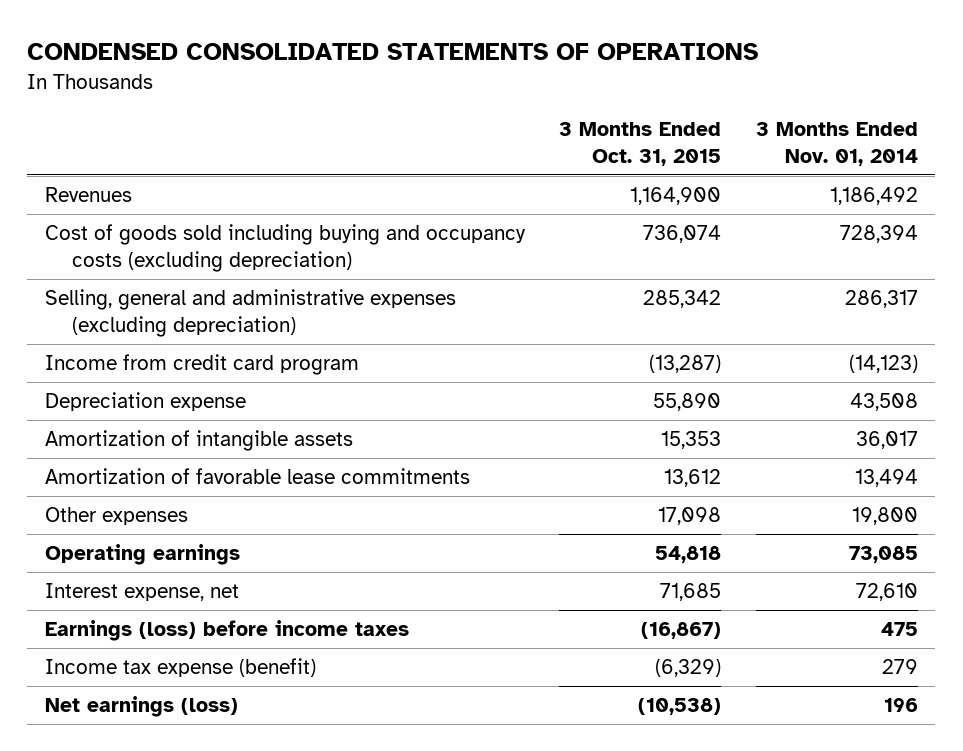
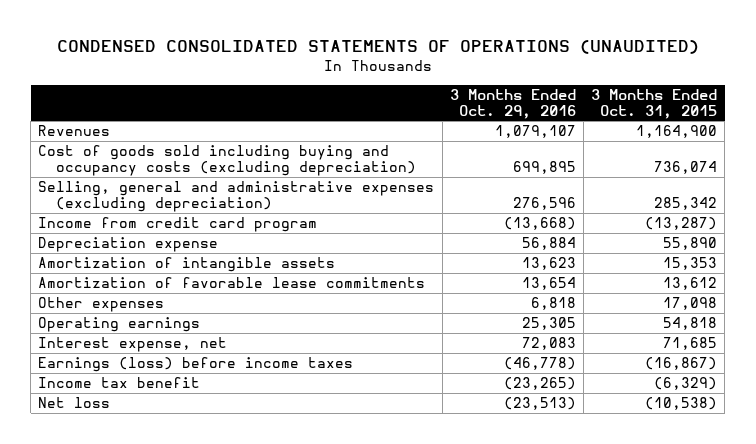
[27,43,759,61] CONDENSED CONSOLIDATED STATEMENTS OF OPERATIONS -> [56,40,699,55] CONDENSED CONSOLIDATED STATEMENTS OF OPERATIONS (UNAUDITED)
[755,122,918,166] 3 Months Ended Nov. 01, 2014 -> none
none -> [449,88,576,119] 3 Months Ended Oct. 29, 2016
[44,658,316,678] Income tax expense (benefit) -> [38,377,201,389] Income tax benefit
[44,696,238,718] Net earnings (loss) -> [38,397,111,409] Net loss

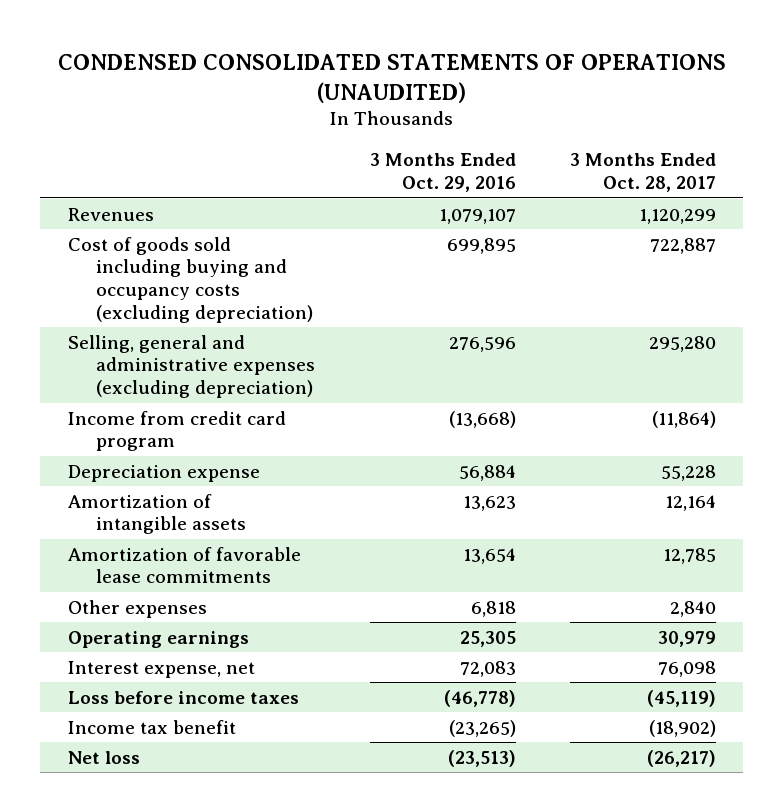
[591,88,718,119] 3 Months Ended Oct. 31, 2015 -> none
none -> [570,153,717,192] 3 Months Ended Oct. 28, 2017
[38,357,354,373] Earnings (loss) before income taxes -> [67,690,299,704] Loss before income taxes

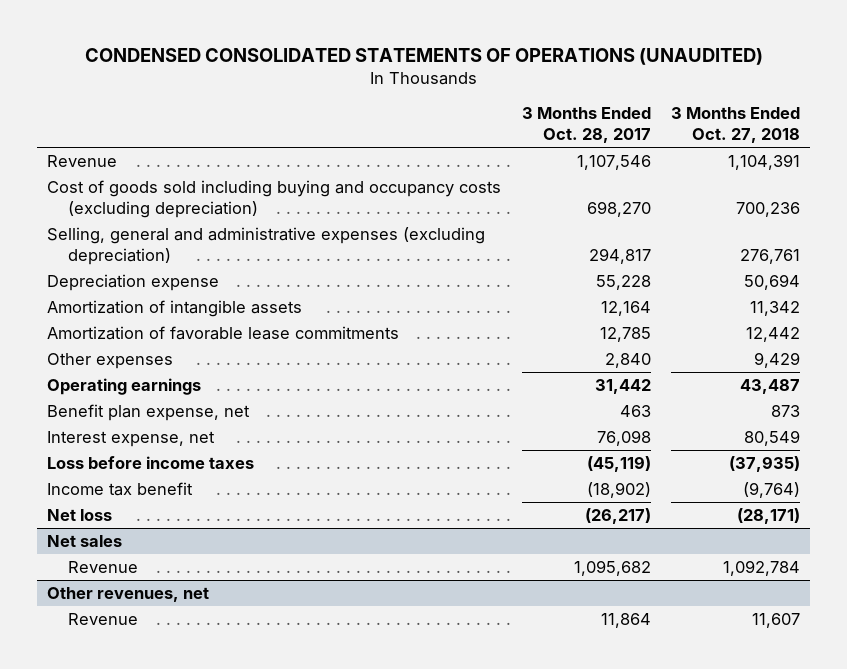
[369,153,516,192] 3 Months Ended Oct. 29, 2016 -> none
none -> [670,107,800,144] 3 Months Ended Oct. 27, 2018
[67,207,154,221] Revenues -> none
[67,410,286,452] Income from credit card program -> none
none -> [47,154,118,167] Revenue
[650,237,717,254] 722,887 -> [586,200,651,217] 698,270
[649,335,717,352] 295,280 -> [588,247,651,264] 294,817
[658,630,717,647] 30,979 -> [594,378,651,394] 31,442
none -> [47,403,251,421] Benefit plan expense, net
none -> [47,534,123,547] Net sales
none -> [68,560,139,573] Revenue
none -> [47,586,210,602] Other revenues, net
none -> [68,612,139,625] Revenue

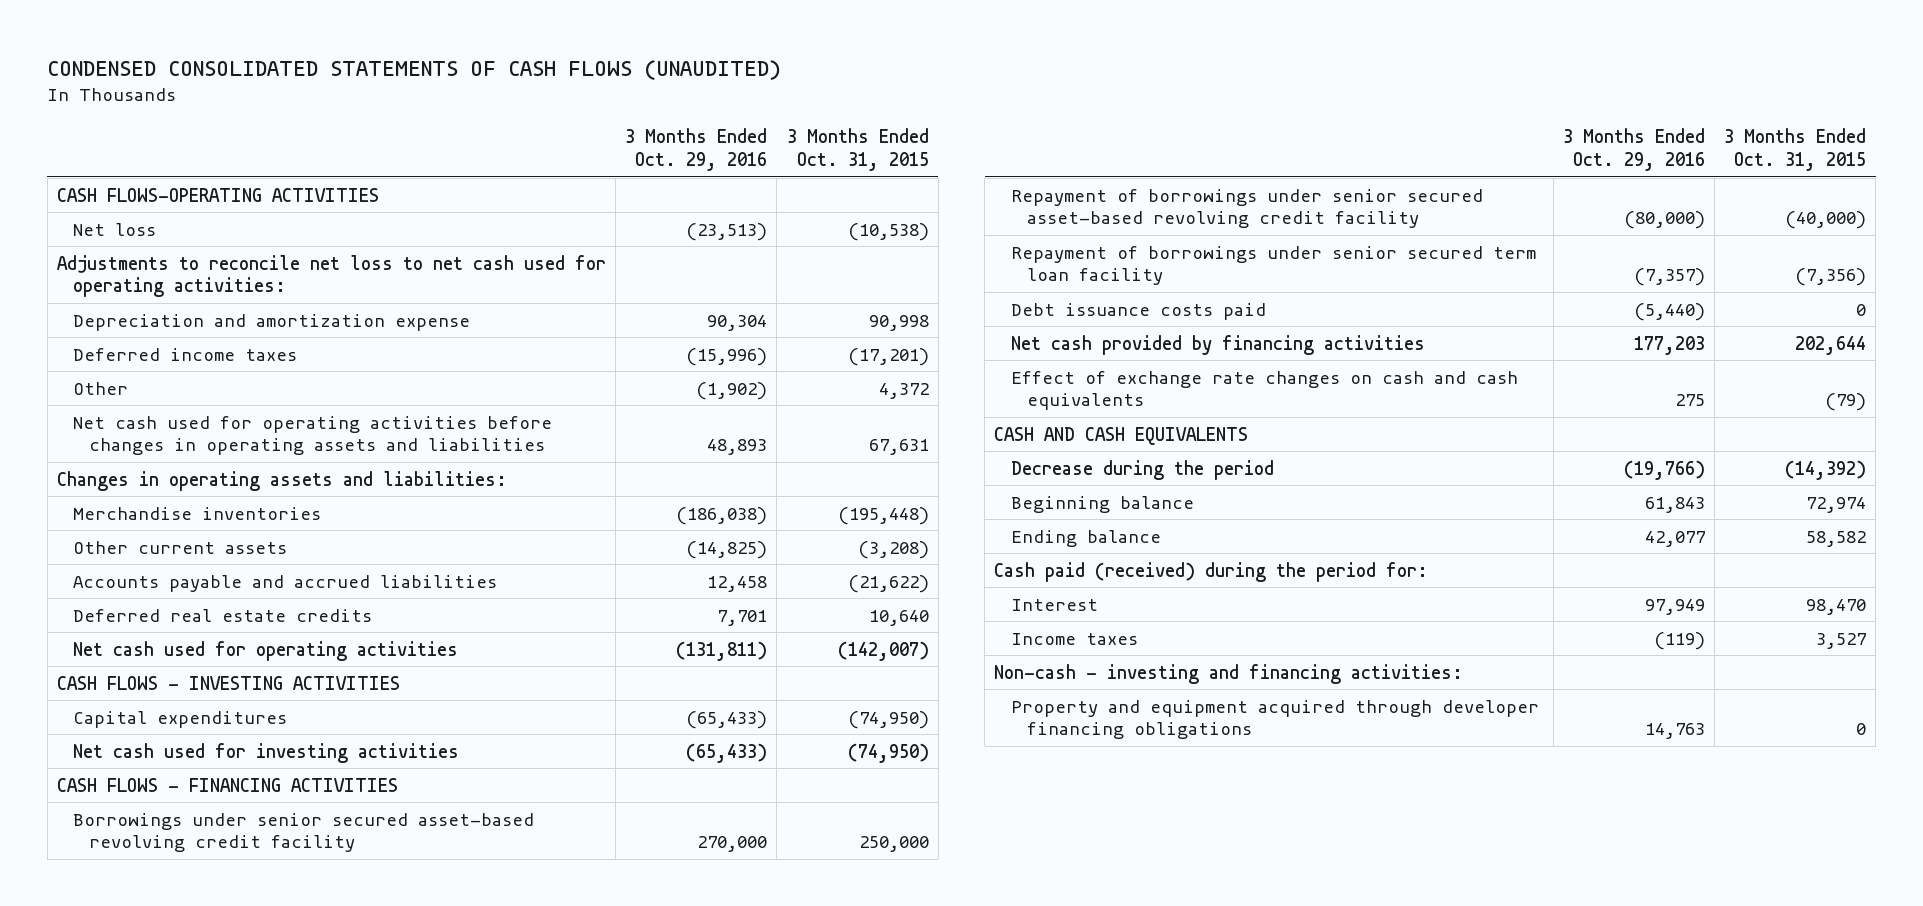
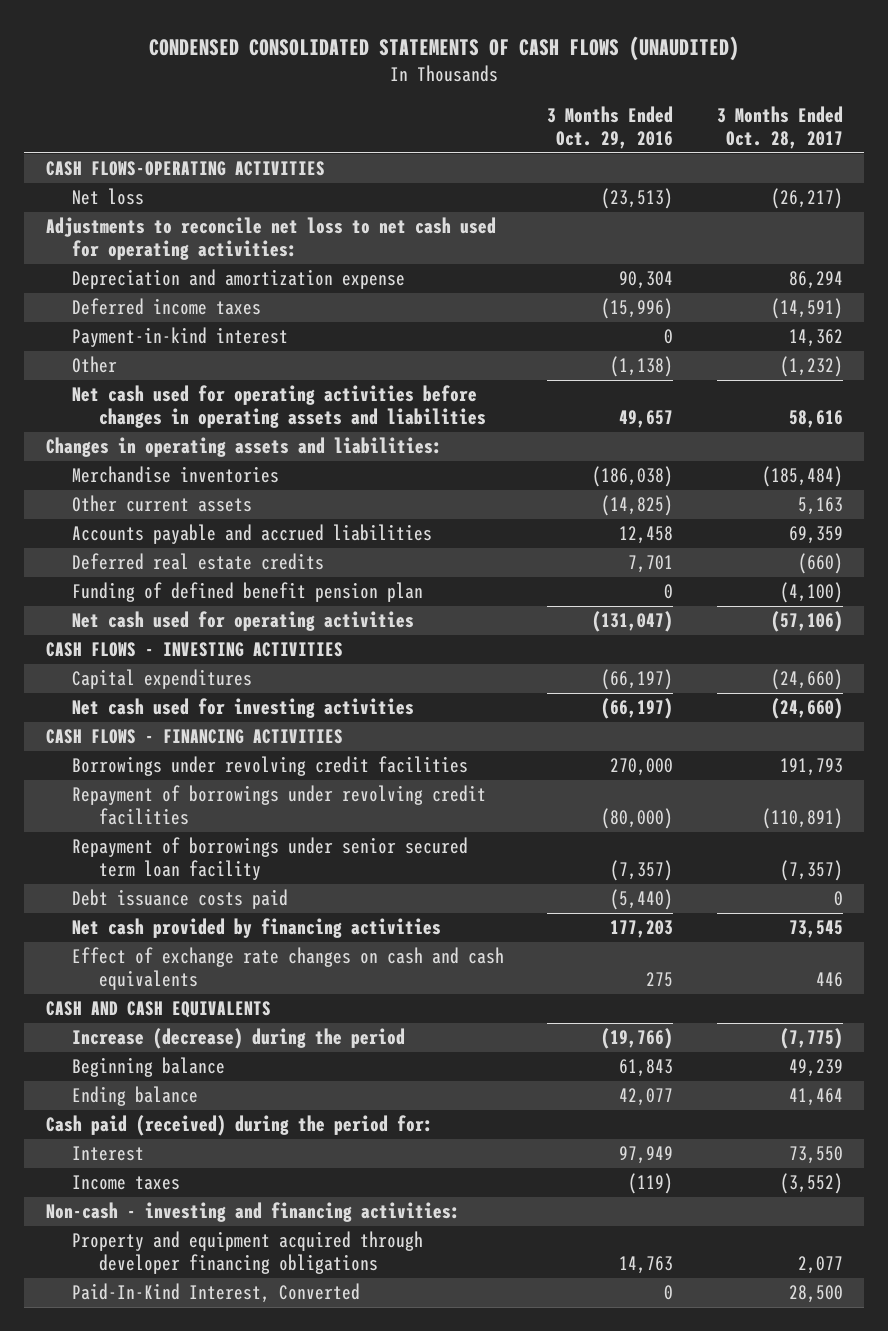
[786,128,929,171] 3 Months Ended Oct. 31, 2015 -> none
none -> [716,106,843,150] 3 Months Ended Oct. 28, 2017
none -> [72,327,289,348] Payment-in-kind interest
[696,381,768,400] (1,902) -> [610,356,674,378] (1,138)
[707,438,768,455] 48,893 -> [619,410,674,429] 49,657
none -> [72,582,424,603] Funding of defined benefit pension plan
[676,640,768,661] (131,811) -> [592,611,674,633] (131,047)
[686,710,768,729] (65,433) -> [601,669,674,691] (66,197)
[686,742,768,763] (65,433) -> [601,698,674,720] (66,197)
[73,812,535,852] Borrowings under senior secured asset-based revolving credit facility -> [72,756,469,777] Borrowings under revolving credit facilities
[1010,188,1483,228] Repayment of borrowings under senior secured asset-based revolving credit facility -> [72,785,487,826] Repayment of borrowings under revolving credit facilities
[1010,459,1274,480] Decrease during the period -> [72,1028,406,1050] Increase (decrease) during the period
none -> [72,1283,361,1304] Paid-In-Kind Interest, Converted

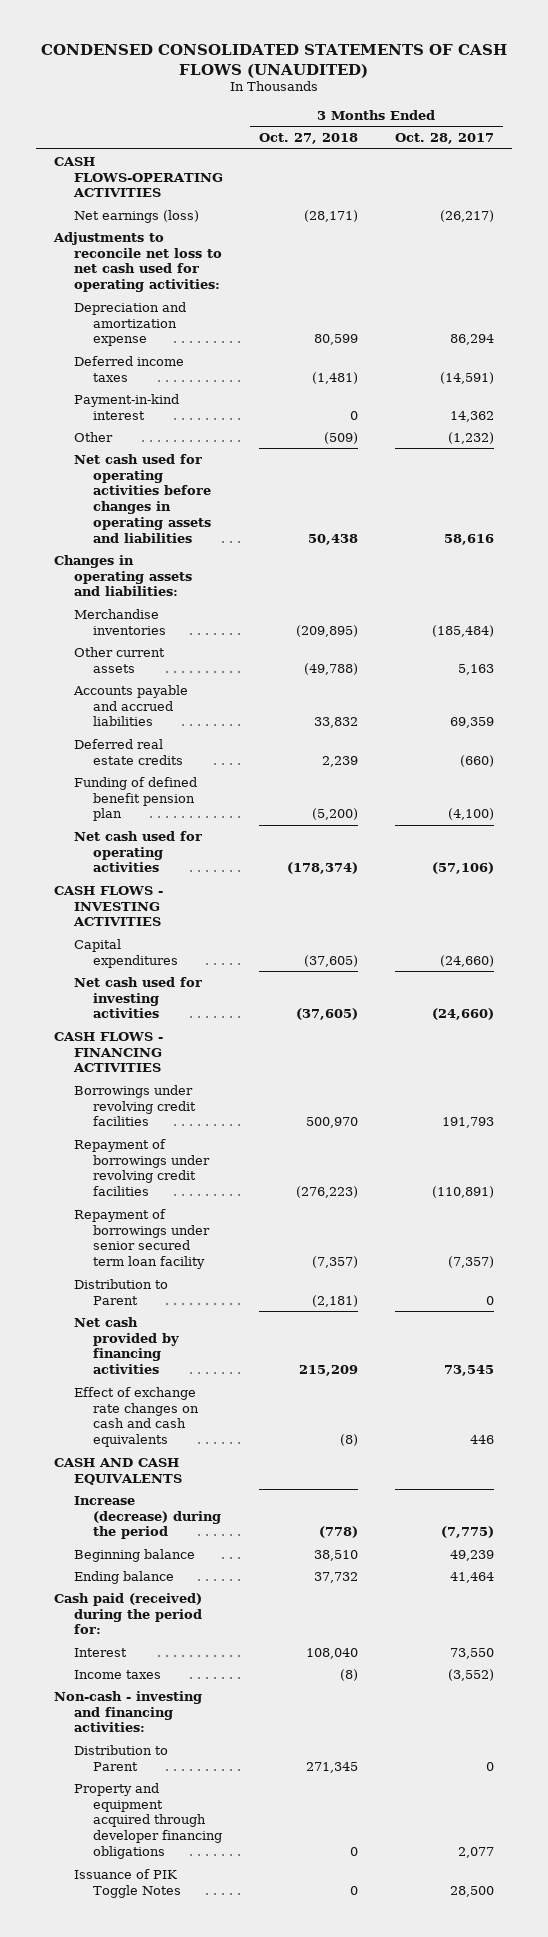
[547,106,674,150] 3 Months Ended Oct. 29, 2016 -> none
none -> [259,133,359,145] Oct. 27, 2018
[72,188,145,206] Net loss -> [73,209,199,223] Net earnings (loss)
[72,889,289,910] Debt issuance costs paid -> none
none -> [73,1278,168,1305] Distribution to Parent
none -> [73,1744,168,1771] Distribution to Parent
[72,1283,361,1304] Paid-In-Kind Interest, Converted -> [73,1868,182,1898] Issuance of PIK Toggle Notes

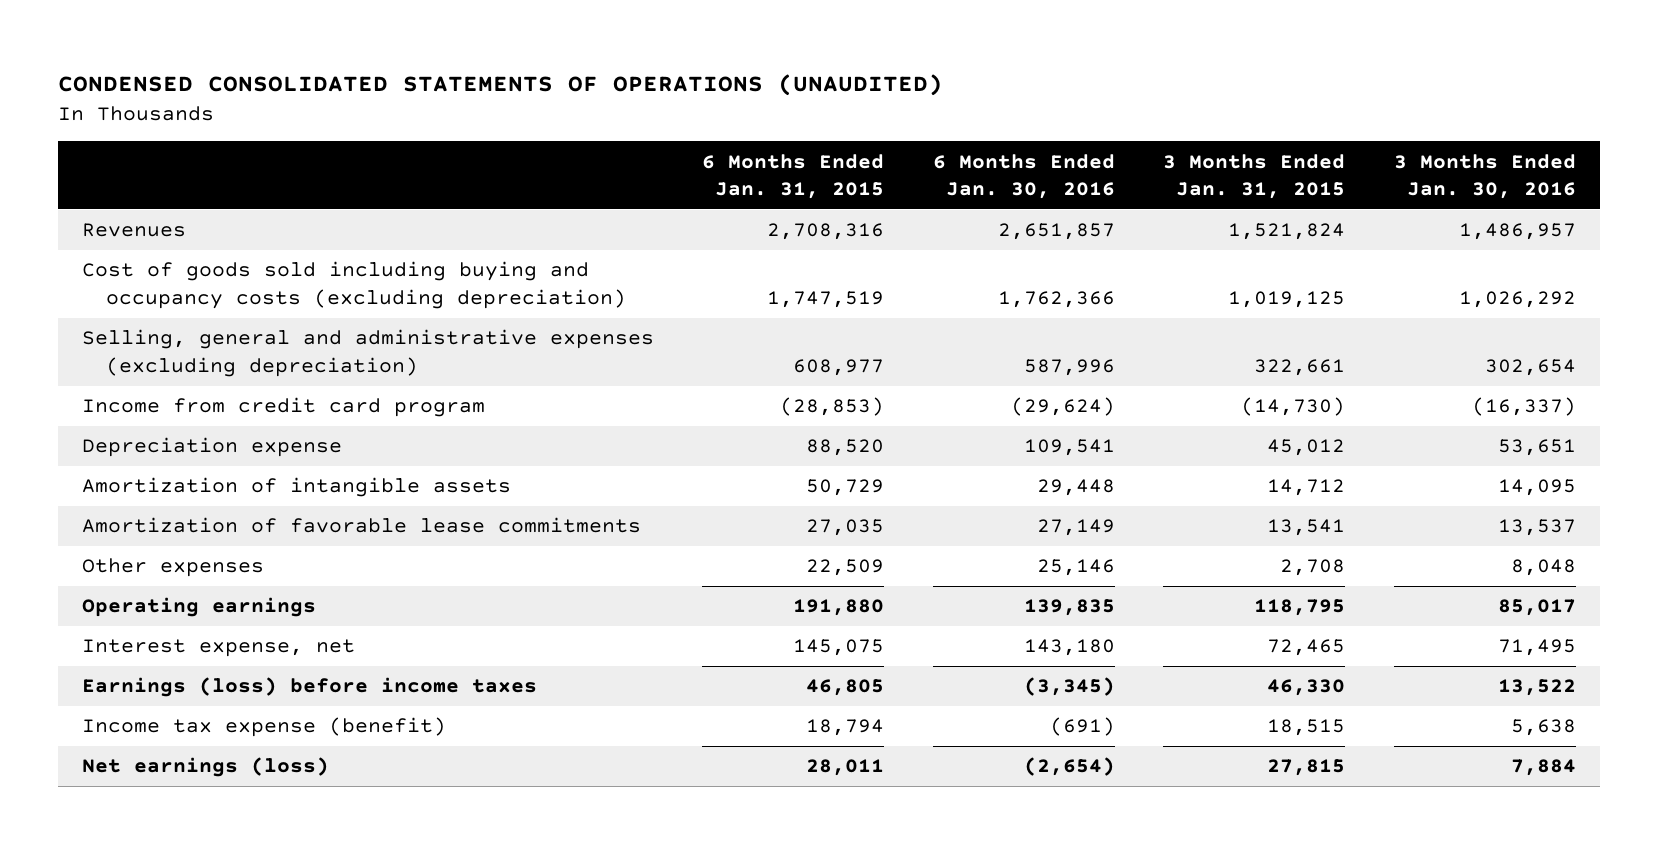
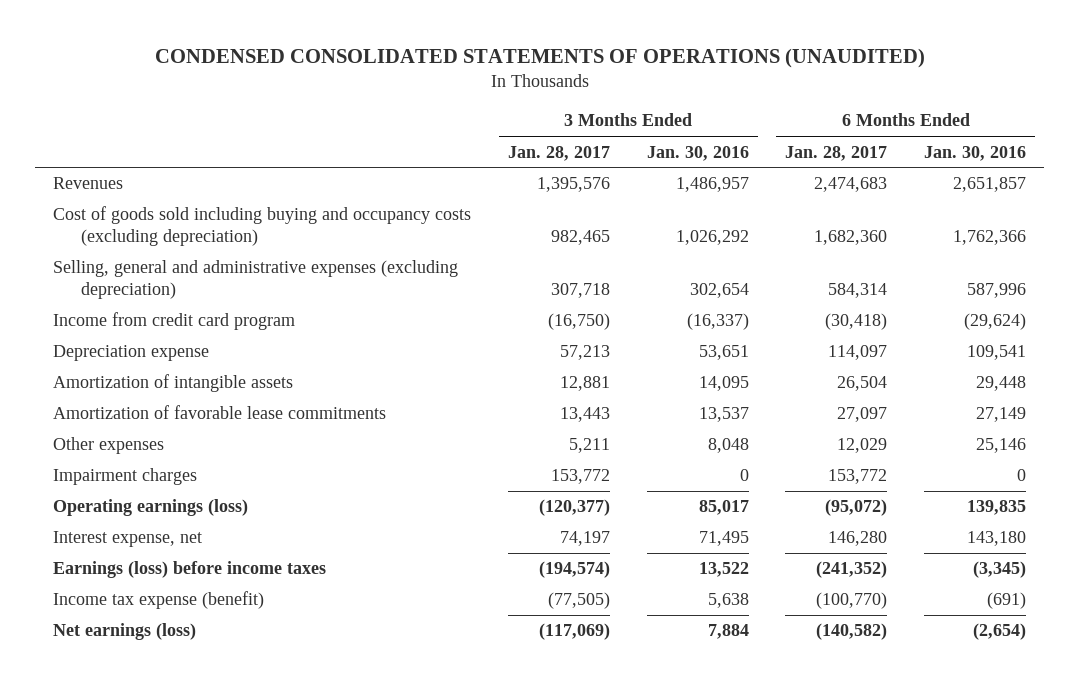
[702,153,885,200] 6 Months Ended Jan. 31, 2015 -> none
[1163,153,1346,200] 3 Months Ended Jan. 31, 2015 -> none
none -> [508,145,611,161] Jan. 28, 2017
none -> [785,145,888,161] Jan. 28, 2017
none -> [53,468,198,486] Impairment charges
[81,597,316,618] Operating earnings -> [53,499,249,517] Operating earnings (loss)

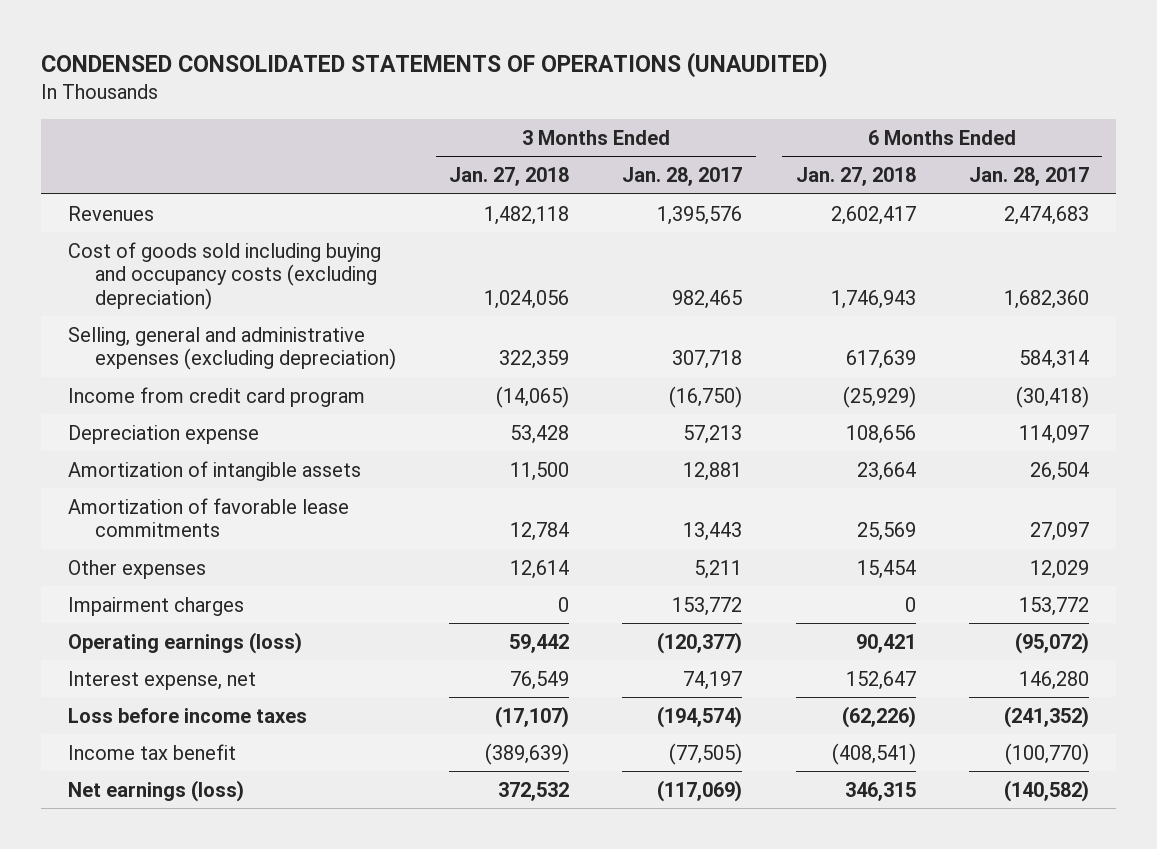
[646,145,749,161] Jan. 30, 2016 -> none
[924,145,1027,161] Jan. 30, 2016 -> none
none -> [448,167,569,187] Jan. 27, 2018
none -> [795,167,916,187] Jan. 27, 2018
[53,561,327,579] Earnings (loss) before income taxes -> [67,707,307,723] Loss before income taxes
[53,591,265,610] Income tax expense (benefit) -> [67,743,236,760] Income tax benefit

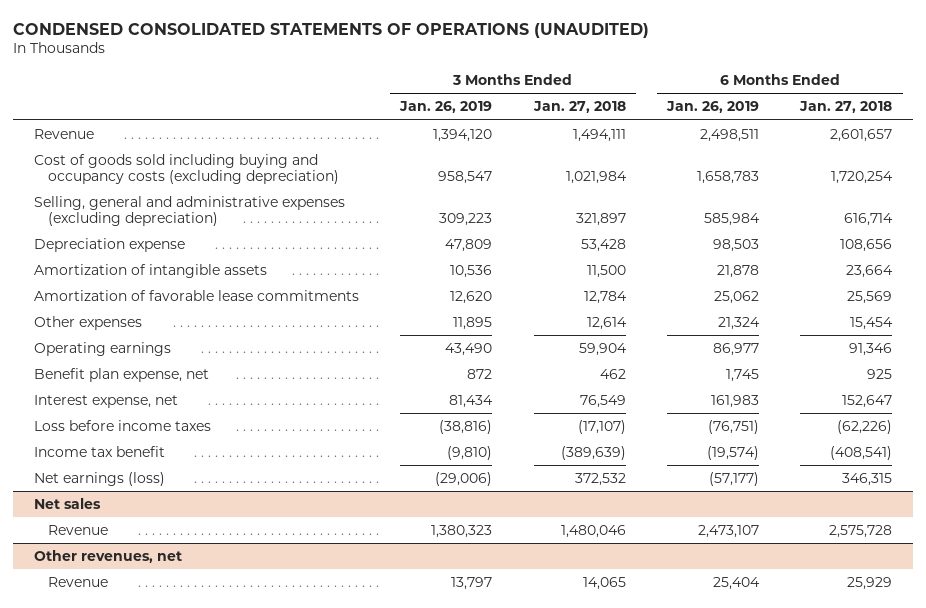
[622,167,743,187] Jan. 28, 2017 -> none
[968,167,1089,187] Jan. 28, 2017 -> none
none -> [399,101,493,114] Jan. 26, 2019
none -> [665,101,759,114] Jan. 26, 2019
[67,205,154,221] Revenues -> none
[67,386,365,407] Income from credit card program -> none
none -> [33,128,94,139] Revenue
[483,289,569,309] 1,024,056 -> [565,170,627,184] 1,021,984
[830,289,916,309] 1,746,943 -> [831,170,894,184] 1,720,254
[498,350,569,370] 322,359 -> [575,212,626,226] 321,897
[845,350,916,370] 617,639 -> [844,212,894,226] 616,714
[67,596,244,616] Impairment charges -> none
[67,631,302,654] Operating earnings (loss) -> [33,341,171,356] Operating earnings
[508,633,569,653] 59,442 -> [578,342,627,356] 59,904
[855,633,916,653] 90,421 -> [849,342,893,356] 91,346
none -> [33,367,209,382] Benefit plan expense, net
none -> [33,497,101,509] Net sales
none -> [47,524,108,535] Revenue
none -> [33,549,182,563] Other revenues, net
none -> [47,576,108,587] Revenue

